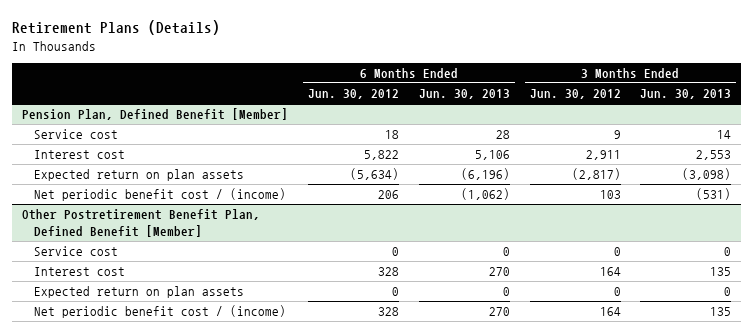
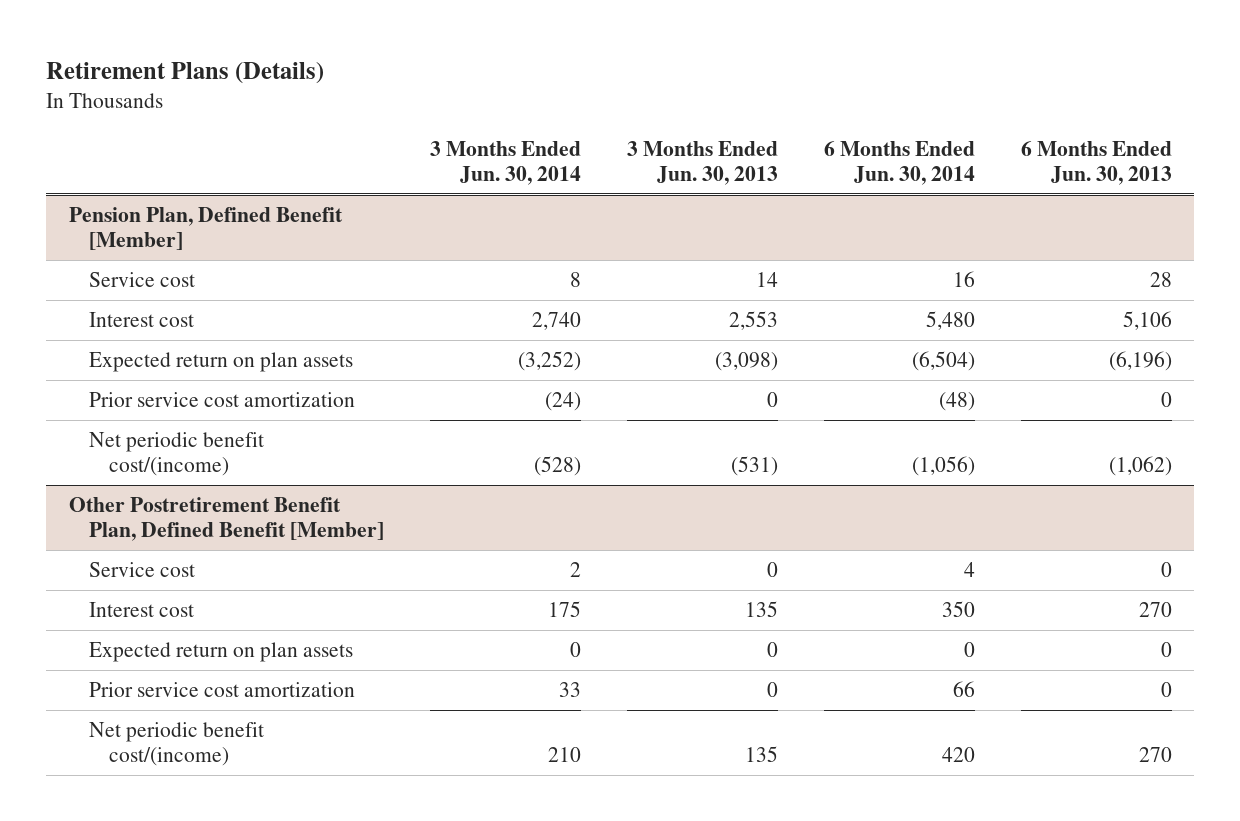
[307,89,399,100] Jun. 30, 2012 -> none
[529,89,621,100] Jun. 30, 2012 -> none
none -> [429,141,581,186] 3 Months Ended Jun. 30, 2014
none -> [823,141,975,186] 6 Months Ended Jun. 30, 2014
none -> [88,391,355,407] Prior service cost amortization
[34,188,287,202] Net periodic benefit cost / (income) -> [88,431,264,476] Net periodic benefit cost/(income)
none -> [88,681,355,697] Prior service cost amortization
[34,305,287,319] Net periodic benefit cost / (income) -> [88,721,264,766] Net periodic benefit cost/(income)

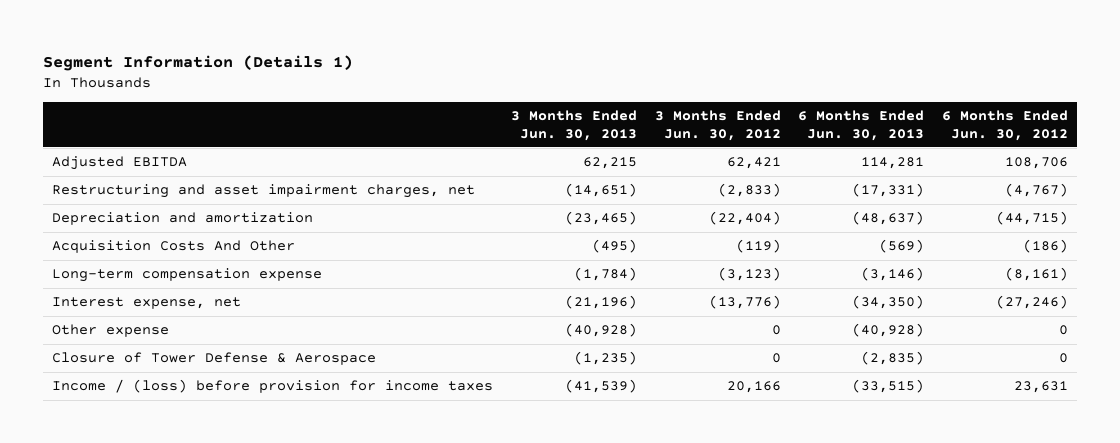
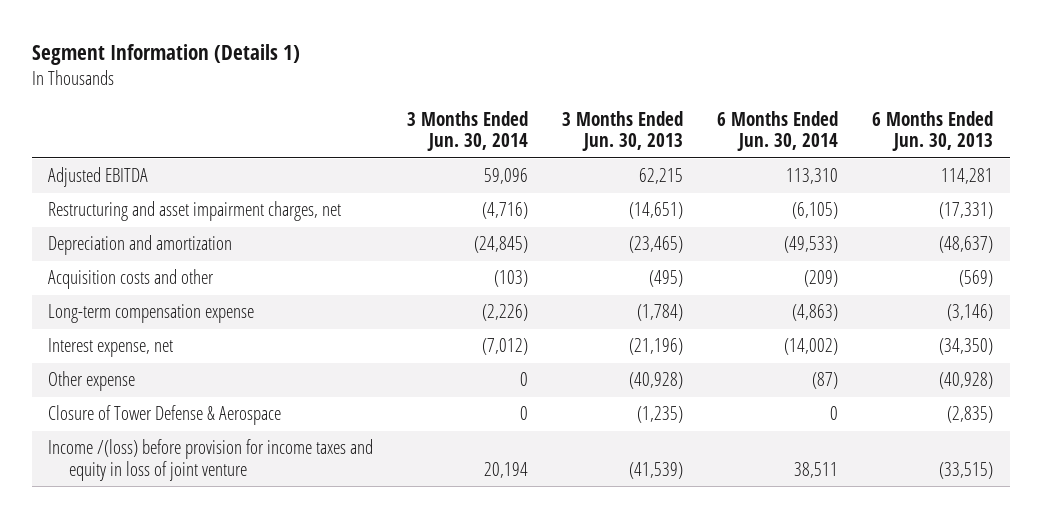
[654,109,781,141] 3 Months Ended Jun. 30, 2012 -> none
[941,109,1068,141] 6 Months Ended Jun. 30, 2012 -> none
none -> [407,111,529,152] 3 Months Ended Jun. 30, 2014
none -> [717,111,839,152] 6 Months Ended Jun. 30, 2014
[52,240,296,254] Acquisition Costs And Other -> [48,269,215,290] Acquisition costs and other
[52,379,494,394] Income / (loss) before provision for income taxes -> [48,439,374,481] Income /(loss) before provision for income taxes and equity in loss of joint venture

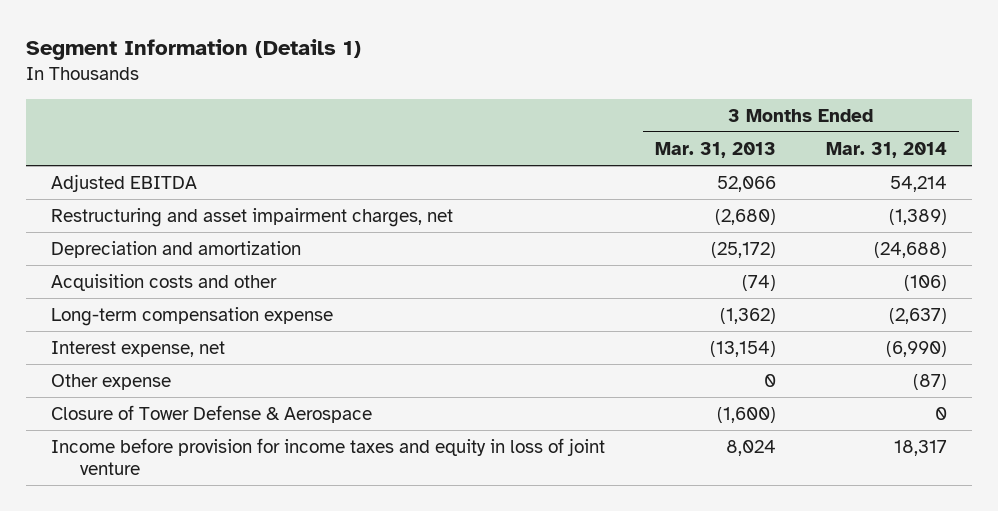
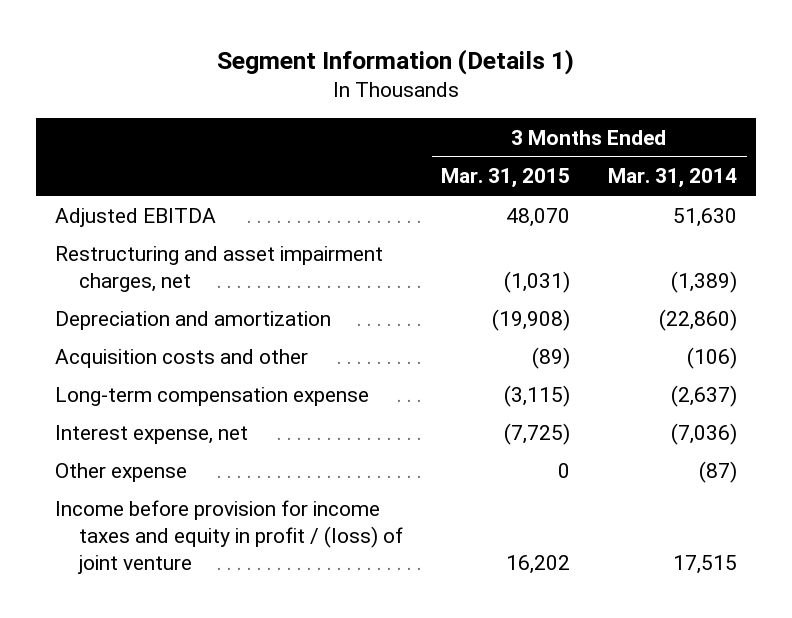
[655,141,777,158] Mar. 31, 2013 -> none
none -> [441,168,571,189] Mar. 31, 2015
[889,175,947,192] 54,214 -> [673,207,738,227] 51,630
[873,241,947,258] (24,688) -> [659,308,738,331] (22,860)
[885,340,947,357] (6,990) -> [671,422,738,445] (7,036)
[51,404,373,423] Closure of Tower Defense & Aerospace -> none
[51,437,606,475] Income before provision for income taxes and equity in loss of joint venture -> [55,499,404,574] Income before provision for income taxes and equity in profit / (loss) of joint venture
[893,439,947,456] 18,317 -> [673,554,738,574] 17,515

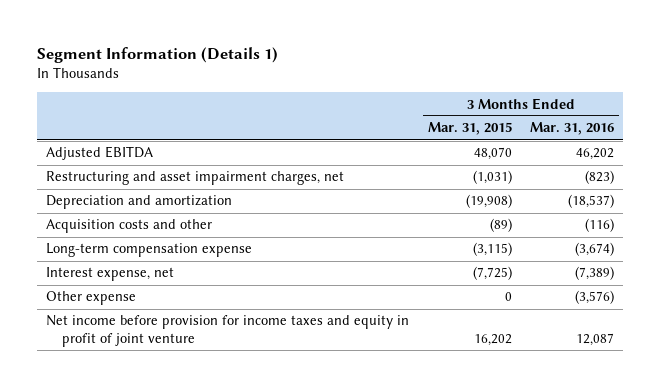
[608,168,738,189] Mar. 31, 2014 -> none
none -> [530,122,615,136] Mar. 31, 2016
[55,499,404,574] Income before provision for income taxes and equity in profit / (loss) of joint venture -> [46,315,410,347] Net income before provision for income taxes and equity in profit of joint venture

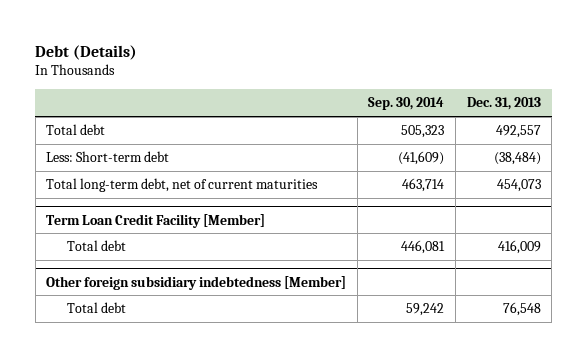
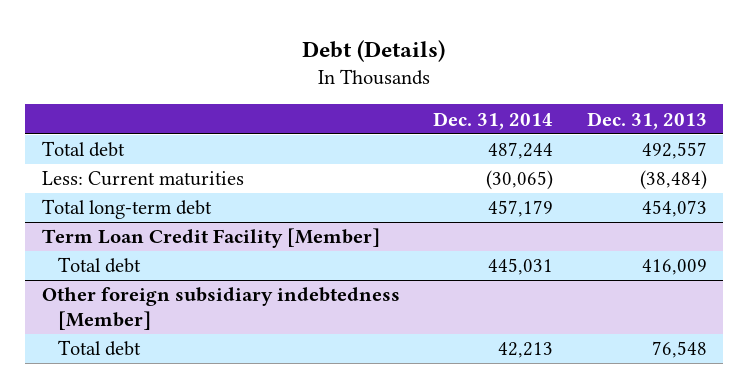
[368,97,445,111] Sep. 30, 2014 -> none
none -> [433,111,554,130] Dec. 31, 2014
[46,151,170,163] Less: Short-term debt -> [41,171,244,187] Less: Current maturities
[46,178,319,193] Total long-term debt, net of current maturities -> [41,199,212,220] Total long-term debt

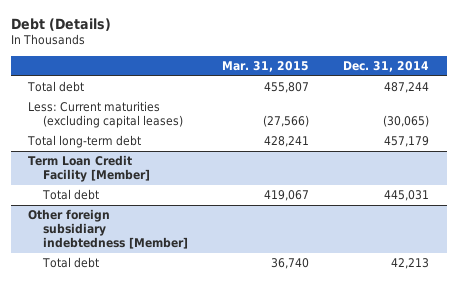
[586,111,707,130] Dec. 31, 2013 -> none
none -> [222,61,310,73] Mar. 31, 2015
[41,171,244,187] Less: Current maturities -> [28,101,183,129] Less: Current maturities (excluding capital leases)

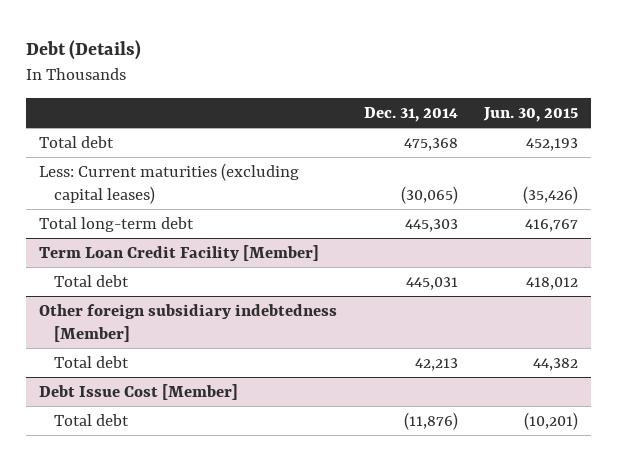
[222,61,310,73] Mar. 31, 2015 -> none
none -> [483,106,579,122] Jun. 30, 2015
[384,82,430,94] 487,244 -> [403,137,458,151] 475,368
[384,136,430,148] 457,179 -> [404,218,458,232] 445,303
none -> [39,383,239,400] Debt Issue Cost [Member]
none -> [54,413,130,426] Total debt

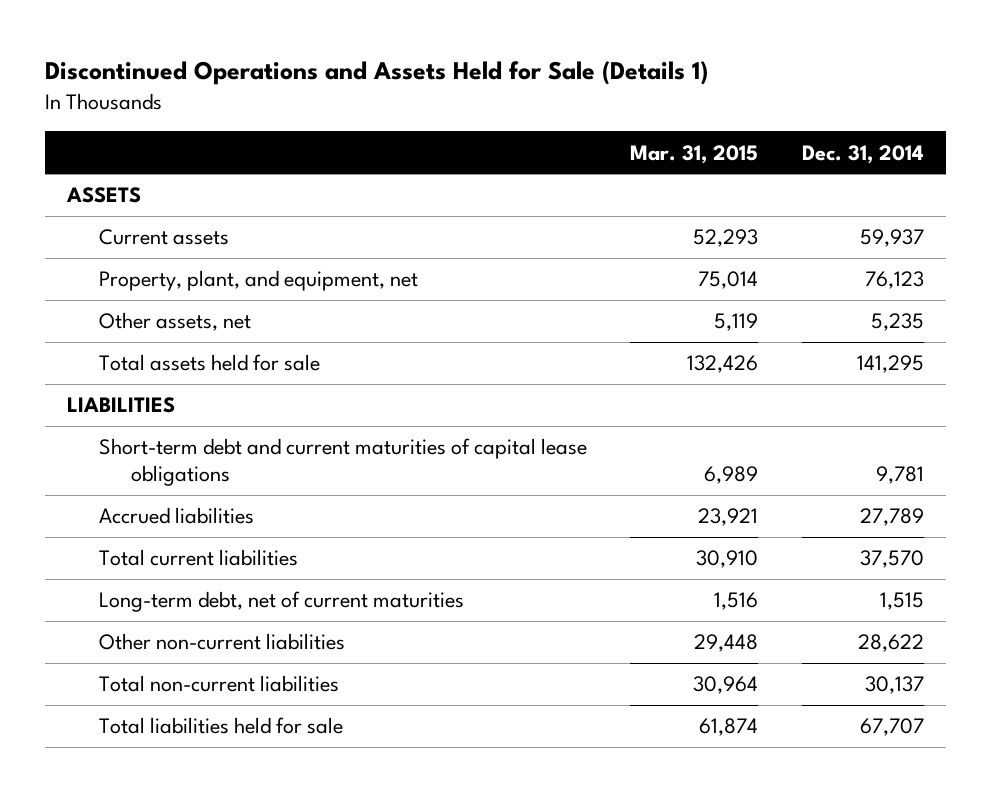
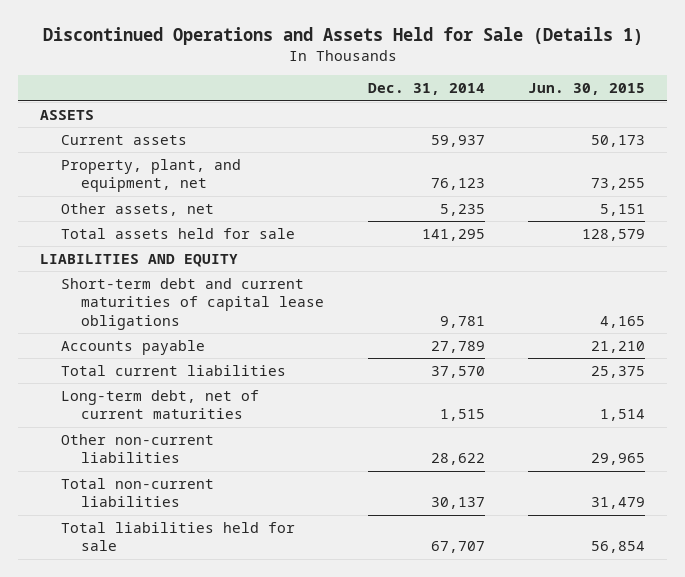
[630,144,759,164] Mar. 31, 2015 -> none
none -> [528,83,646,96] Jun. 30, 2015
[66,397,175,414] LIABILITIES -> [39,254,238,268] LIABILITIES AND EQUITY
[98,507,254,525] Accrued liabilities -> [60,340,205,356] Accounts payable

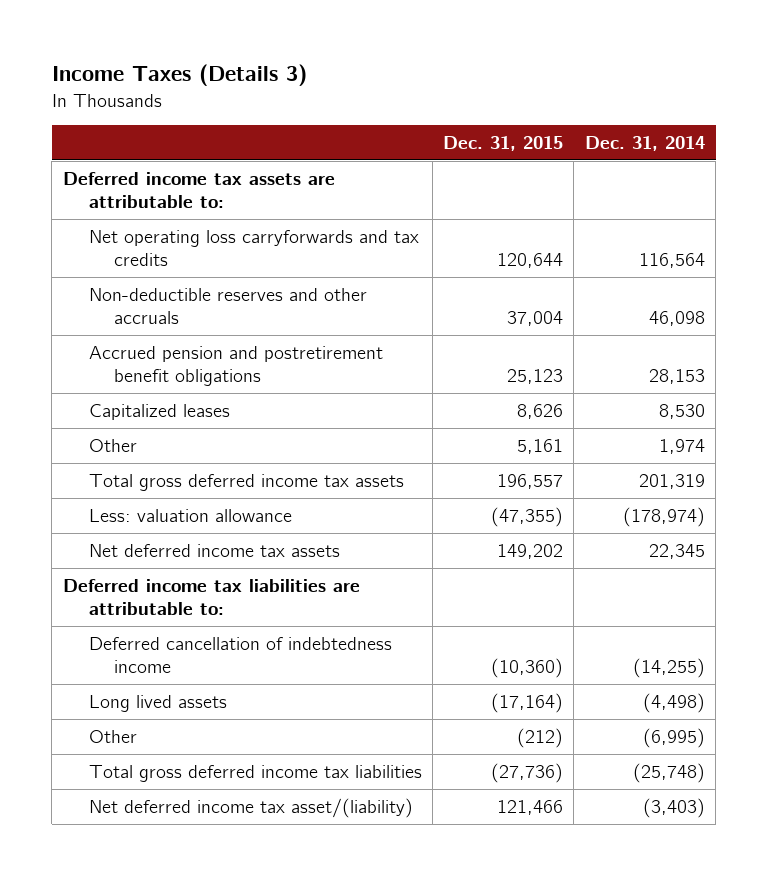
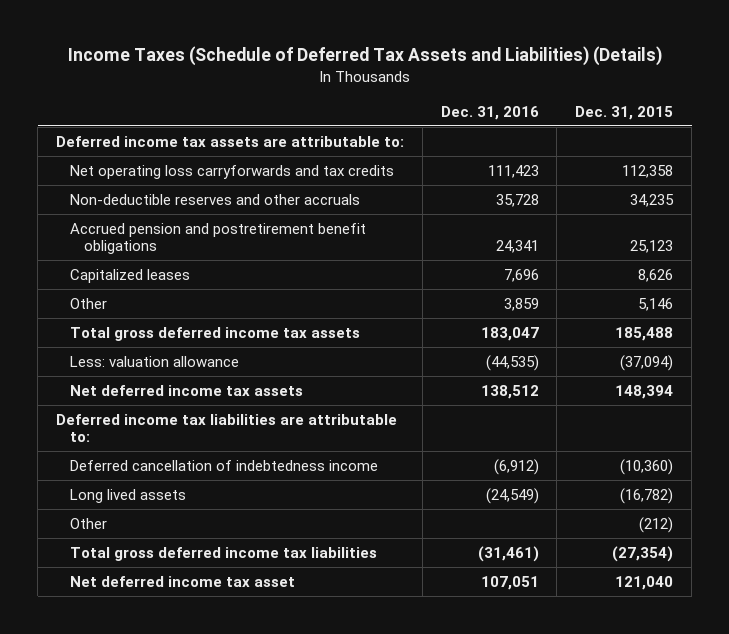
[51,64,307,87] Income Taxes (Details 3) -> [67,46,662,67] Income Taxes (Schedule of Deferred Tax Assets and Liabilities) (Details)
[584,136,705,152] Dec. 31, 2014 -> none
none -> [440,105,539,120] Dec. 31, 2016
[497,253,564,269] 120,644 -> [622,164,674,178] 112,358
[507,311,564,327] 37,004 -> [630,193,675,207] 34,235
[517,438,564,454] 5,161 -> [638,297,674,311] 5,146
[497,473,564,489] 196,557 -> [615,326,674,341] 185,488
[491,506,564,527] (47,355) -> [620,354,674,371] (37,094)
[497,543,564,559] 149,202 -> [615,384,674,399] 148,394
[491,692,564,713] (17,164) -> [620,487,674,504] (16,782)
[491,762,564,783] (27,736) -> [612,545,674,562] (27,354)
[88,797,413,818] Net deferred income tax asset/(liability) -> [70,575,296,587] Net deferred income tax asset
[497,799,564,815] 121,466 -> [615,575,674,590] 121,040

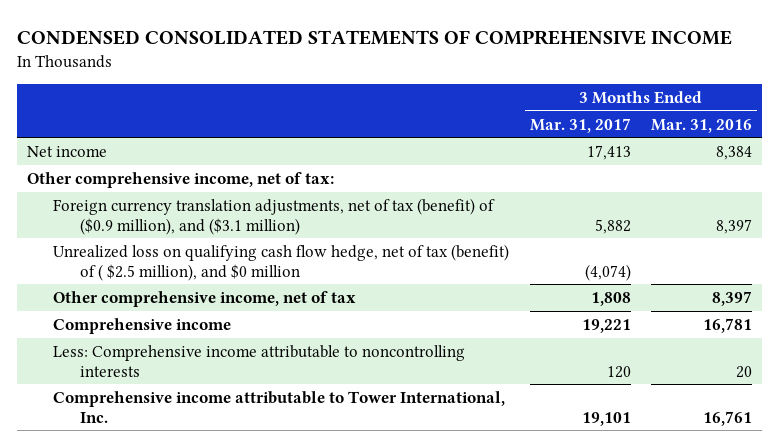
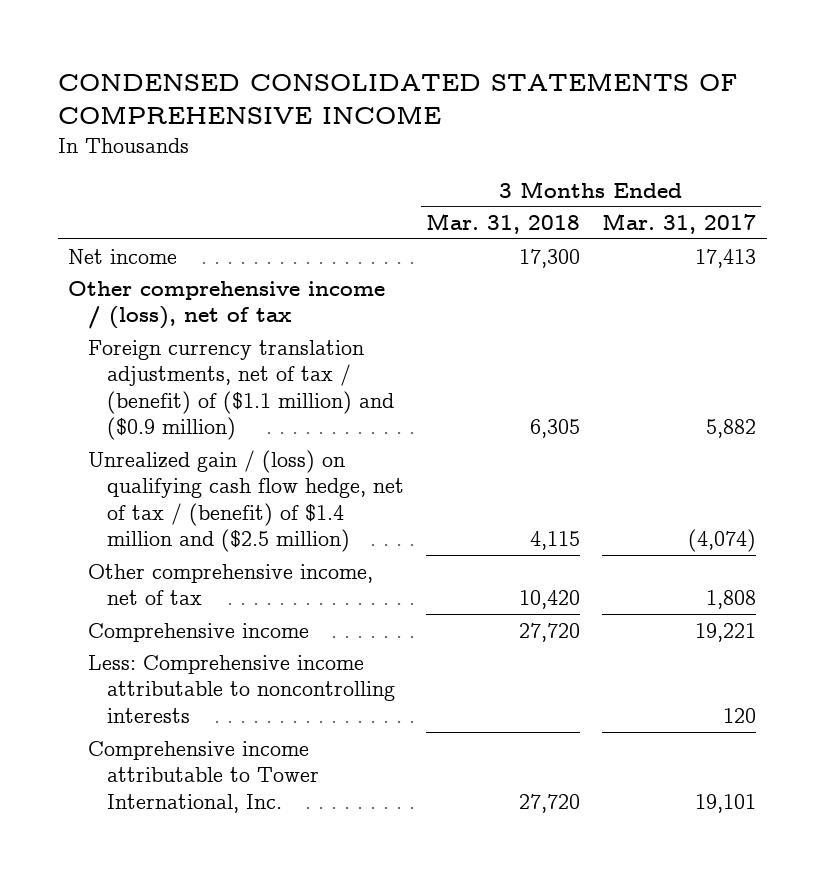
[651,118,753,133] Mar. 31, 2016 -> none
none -> [426,213,581,235] Mar. 31, 2018
[27,171,335,188] Other comprehensive income, net of tax: -> [68,280,386,330] Other comprehensive income / (loss), net of tax
[53,197,496,235] Foreign currency translation adjustments, net of tax (benefit) of ($0.9 million), and ($3.1 million) -> [87,339,395,441] Foreign currency translation adjustments, net of tax / (benefit) of ($1.1 million) and ($0.9 million)
[53,243,510,281] Unrealized loss on qualifying cash flow hedge, net of tax (benefit) of ( $2.5 million), and $0 million -> [87,449,405,553] Unrealized gain / (loss) on qualifying cash flow hedge, net of tax / (benefit) of $1.4 million and ($2.5 million)

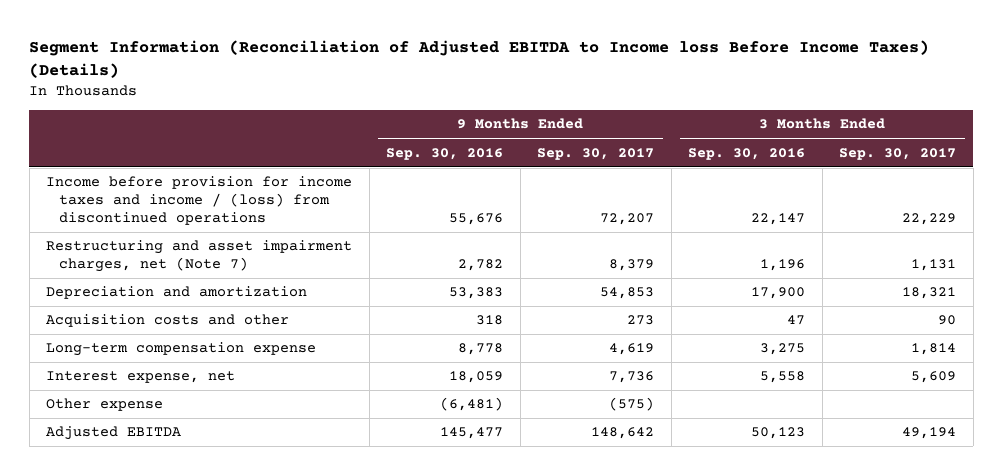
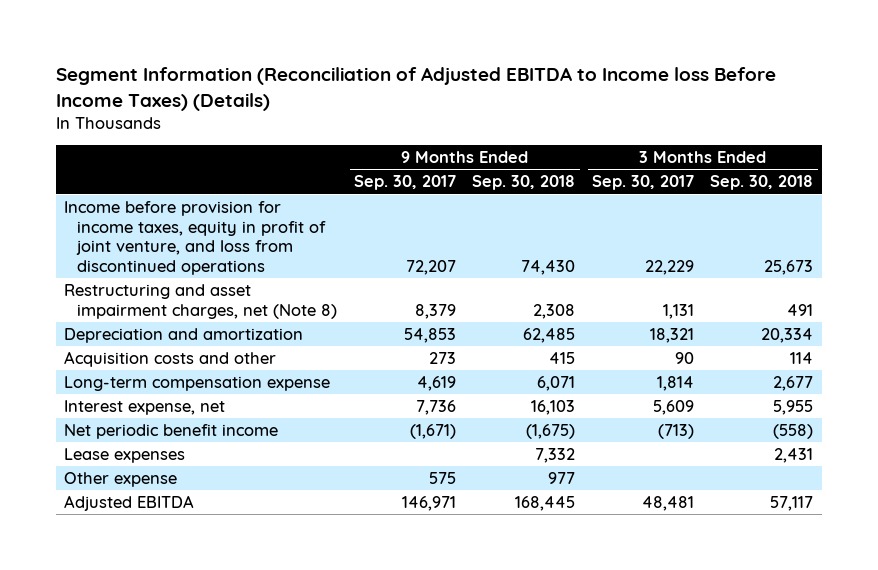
[386,147,504,160] Sep. 30, 2016 -> none
[688,147,806,160] Sep. 30, 2016 -> none
none -> [472,175,576,191] Sep. 30, 2018
none -> [710,175,814,191] Sep. 30, 2018
[46,176,353,226] Income before provision for income taxes and income / (loss) from discontinued operations -> [64,200,327,275] Income before provision for income taxes, equity in profit of joint venture, and loss from discontinued operations
[46,240,353,273] Restructuring and asset impairment charges, net (Note 7) -> [64,283,338,319] Restructuring and asset impairment charges, net (Note 8)
none -> [64,423,279,439] Net periodic benefit income
none -> [64,447,186,463] Lease expenses
[609,397,655,412] (575) -> [428,471,456,484] 575
[591,427,655,440] 148,642 -> [401,495,456,511] 146,971
[902,427,957,440] 49,194 -> [641,495,694,511] 48,481

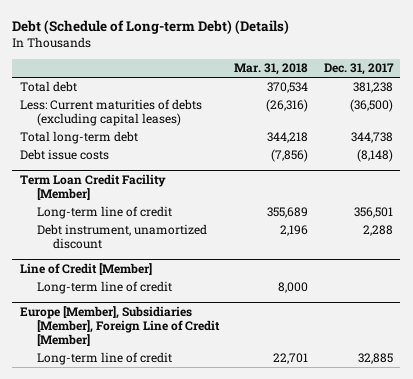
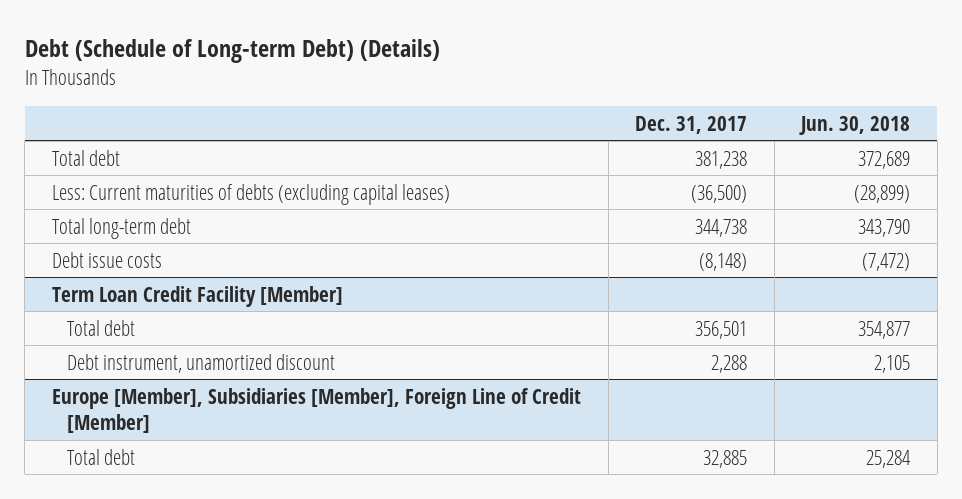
[234,63,309,76] Mar. 31, 2018 -> none
none -> [799,115,911,135] Jun. 30, 2018
[36,206,172,220] Long-term line of credit -> [67,319,136,336] Total debt
[20,263,153,276] Line of Credit [Member] -> none
[36,281,172,295] Long-term line of credit -> none
[36,352,172,366] Long-term line of credit -> [67,448,136,465] Total debt

